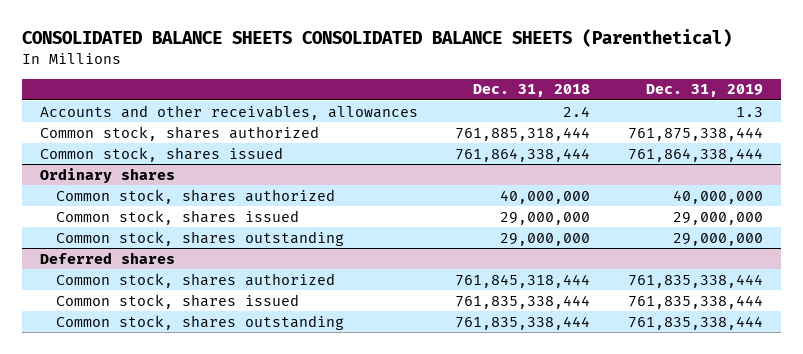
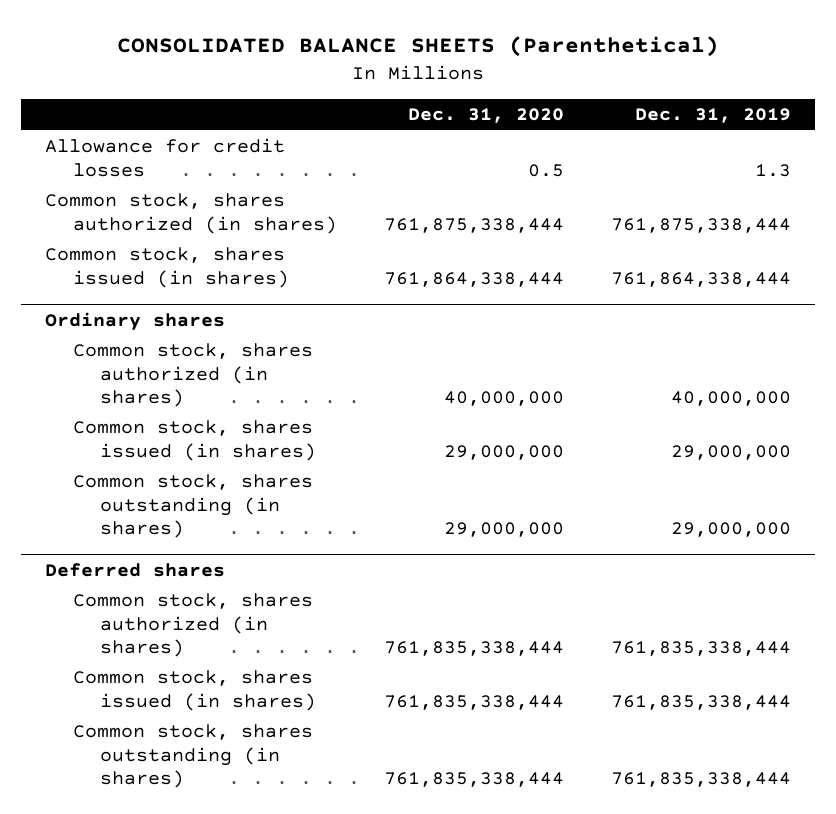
[21,29,732,48] CONSOLIDATED BALANCE SHEETS CONSOLIDATED BALANCE SHEETS (Parenthetical) -> [117,36,720,58] CONSOLIDATED BALANCE SHEETS (Parenthetical)
[473,84,591,98] Dec. 31, 2018 -> none
none -> [408,108,565,124] Dec. 31, 2020
[40,104,419,120] Accounts and other receivables, allowances -> [45,138,286,177] Allowance for credit losses
[40,125,320,141] Common stock, shares authorized -> [45,193,337,234] Common stock, shares authorized (in shares)
[40,146,284,162] Common stock, shares issued -> [45,247,289,288] Common stock, shares issued (in shares)
[55,188,335,204] Common stock, shares authorized -> [72,343,313,407] Common stock, shares authorized (in shares)
[55,209,299,225] Common stock, shares issued -> [72,420,317,461] Common stock, shares issued (in shares)
[55,230,344,246] Common stock, shares outstanding -> [72,474,313,538] Common stock, shares outstanding (in shares)
[55,272,335,288] Common stock, shares authorized -> [72,593,313,657] Common stock, shares authorized (in shares)
[55,293,299,309] Common stock, shares issued -> [72,670,317,711] Common stock, shares issued (in shares)
[55,314,344,330] Common stock, shares outstanding -> [72,724,313,788] Common stock, shares outstanding (in shares)

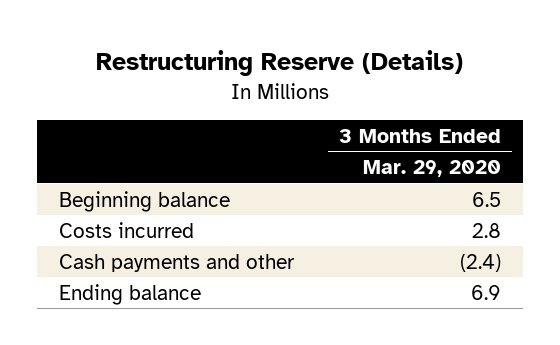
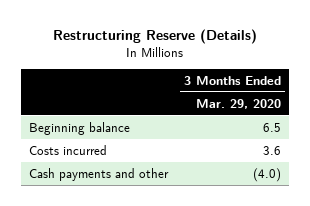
[59,283,202,305] Ending balance -> none
[471,222,501,238] 2.8 -> [263,145,282,155] 3.6
[459,253,501,272] (2.4) -> [253,167,282,182] (4.0)

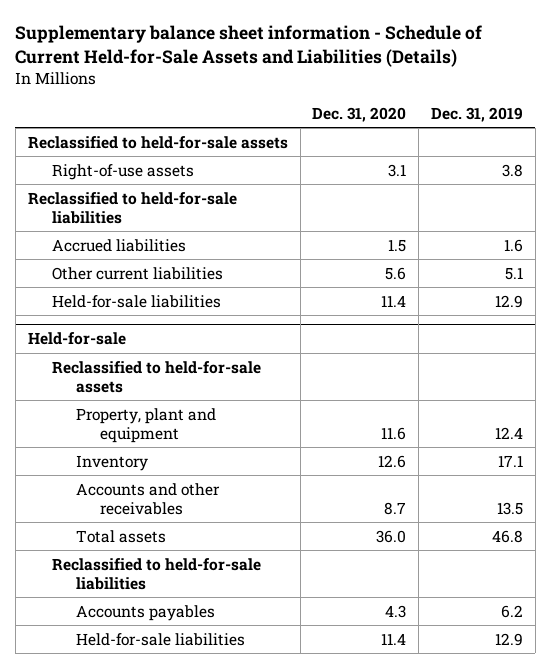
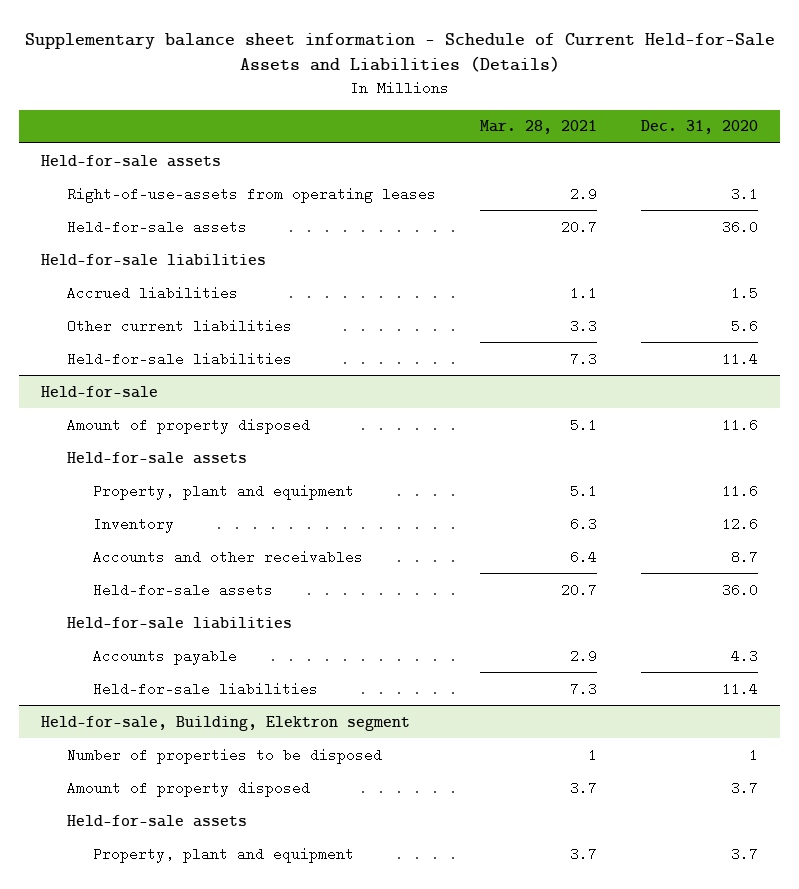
[430,106,523,122] Dec. 31, 2019 -> none
none -> [480,120,598,135] Mar. 28, 2021
[27,135,288,149] Reclassified to held-for-sale assets -> [40,154,221,167] Held-for-sale assets
[51,163,194,180] Right-of-use assets -> [66,186,436,203] Right-of-use-assets from operating leases
none -> [66,219,247,234] Held-for-sale assets
[27,191,237,224] Reclassified to held-for-sale liabilities -> [40,253,266,266] Held-for-sale liabilities
none -> [66,417,310,434] Amount of property disposed
[51,360,261,393] Reclassified to held-for-sale assets -> [66,451,247,464] Held-for-sale assets
[75,529,166,543] Total assets -> none
none -> [93,582,274,597] Held-for-sale assets
[51,557,261,590] Reclassified to held-for-sale liabilities -> [66,616,292,629] Held-for-sale liabilities
[75,604,215,621] Accounts payables -> [93,648,238,665] Accounts payable
none -> [40,715,410,731] Held-for-sale, Building, Elektron segment
none -> [66,747,382,764] Number of properties to be disposed
none -> [66,780,310,797] Amount of property disposed
none -> [66,814,247,827] Held-for-sale assets
none -> [93,846,355,863] Property, plant and equipment

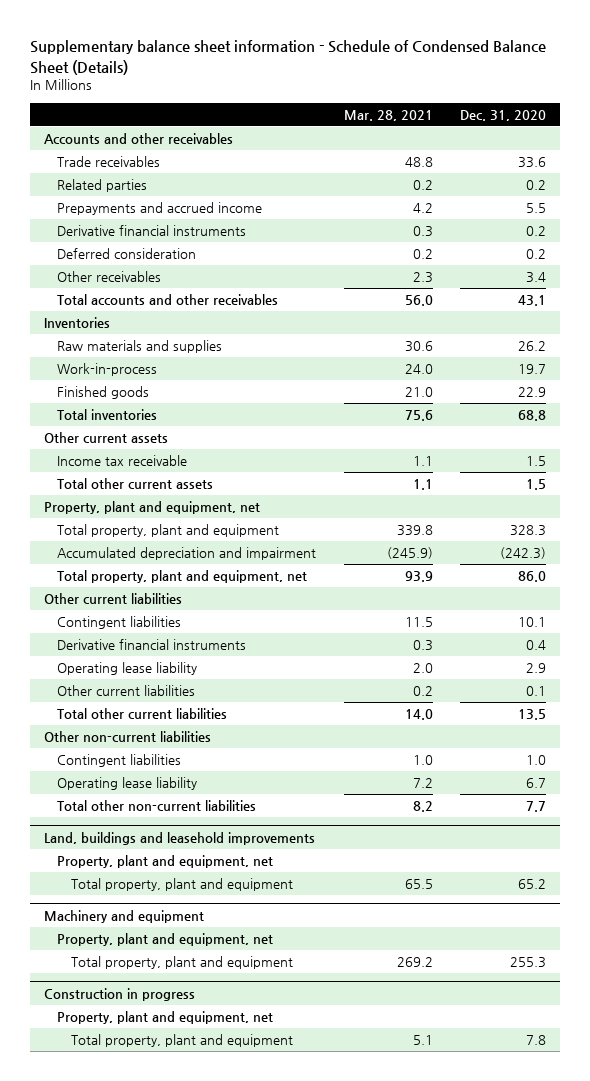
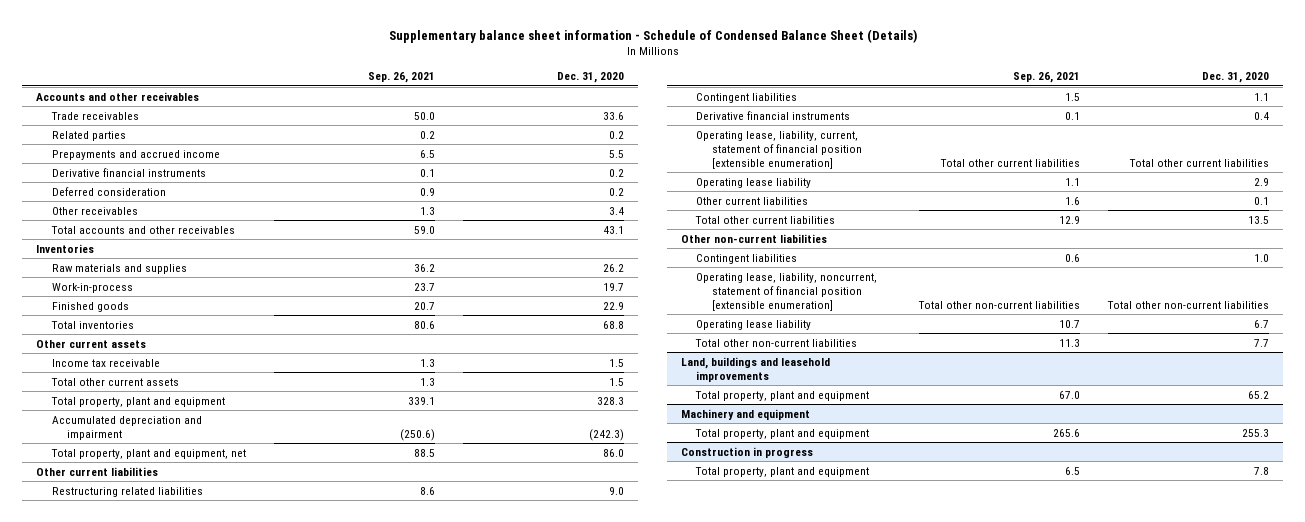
[343,109,433,121] Mar. 28, 2021 -> none
none -> [367,72,435,84] Sep. 26, 2021
[44,501,261,515] Property, plant and equipment, net -> none
none -> [51,486,203,497] Restructuring related liabilities
[518,617,547,628] 10.1 -> [1253,92,1269,101] 1.1
none -> [696,130,862,169] Operating lease, liability, current, statement of financial position [extensible enumeration]
none -> [696,272,878,311] Operating lease, liability, noncurrent, statement of financial position [extensible enumeration]
[57,855,274,869] Property, plant and equipment, net -> none
[57,933,274,947] Property, plant and equipment, net -> none
[57,1011,274,1025] Property, plant and equipment, net -> none

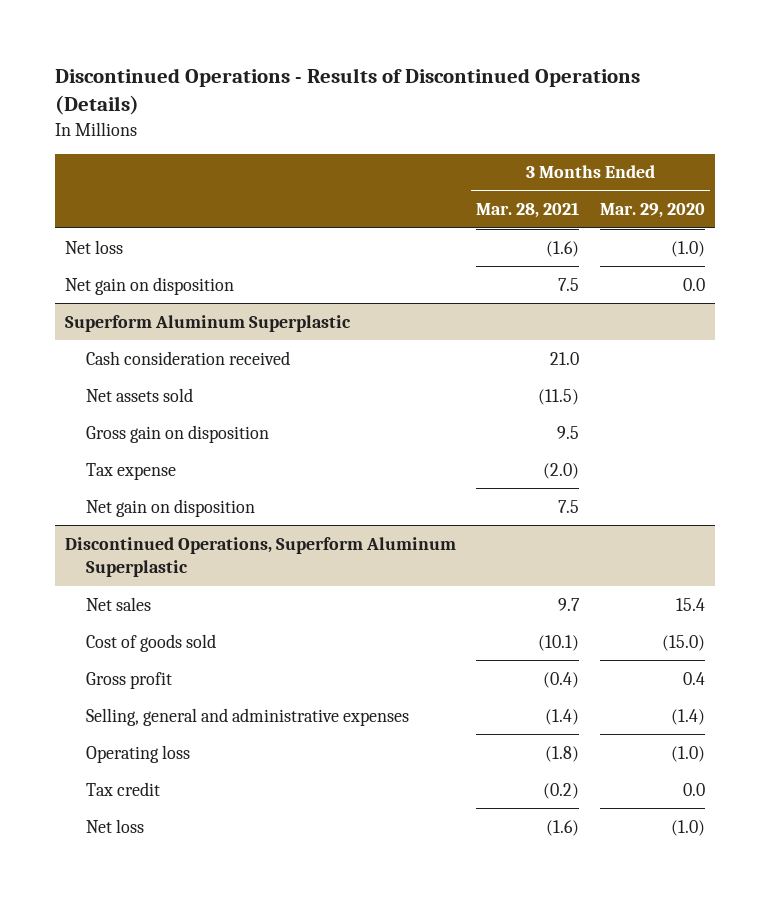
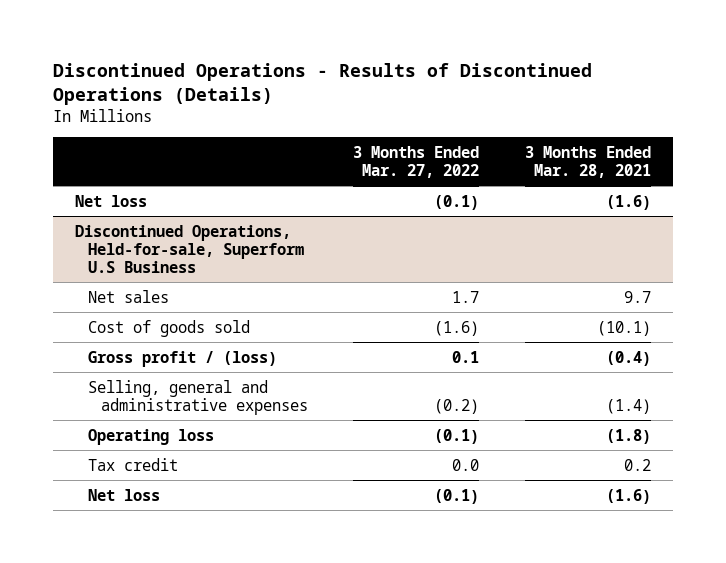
[599,203,705,219] Mar. 29, 2020 -> none
none -> [353,145,480,178] 3 Months Ended Mar. 27, 2022
[64,276,234,295] Net gain on disposition -> none
[64,314,351,332] Superform Aluminum Superplastic -> none
[86,350,291,365] Cash consideration received -> none
[86,387,194,402] Net assets sold -> none
[86,424,270,443] Gross gain on disposition -> none
[86,462,177,480] Tax expense -> none
[86,498,256,517] Net gain on disposition -> none
[64,536,456,578] Discontinued Operations, Superform Aluminum Superplastic -> none
none -> [75,224,305,273] Discontinued Operations, Held-for-sale, Superform U.S Business
[86,671,173,689] Gross profit -> [88,350,278,367] Gross profit / (loss)
[543,782,580,799] (0.2) -> [623,458,651,471] 0.2

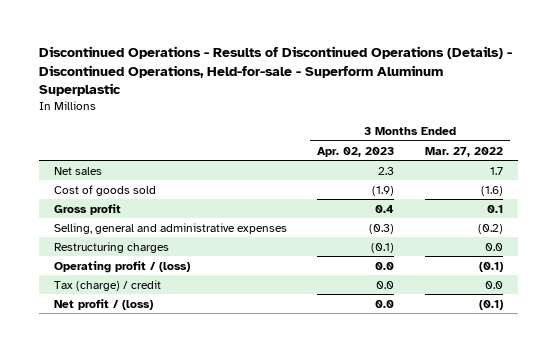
[52,62,592,105] Discontinued Operations - Results of Discontinued Operations (Details) -> [39,46,513,97] Discontinued Operations - Results of Discontinued Operations (Details) - Discontinued Operations, Held-for-sale - Superform Aluminum Superplastic
[524,145,651,178] 3 Months Ended Mar. 28, 2021 -> none
none -> [317,146,395,157] Apr. 02, 2023
[75,194,148,207] Net loss -> none
[75,224,305,273] Discontinued Operations, Held-for-sale, Superform U.S Business -> none
[88,350,278,367] Gross profit / (loss) -> [54,203,122,215] Gross profit
none -> [54,241,170,253] Restructuring charges
[88,428,215,445] Operating loss -> [54,260,191,273] Operating profit / (loss)
[88,457,179,471] Tax credit -> [54,279,162,291] Tax (charge) / credit
[88,488,161,501] Net loss -> [54,298,154,310] Net profit / (loss)

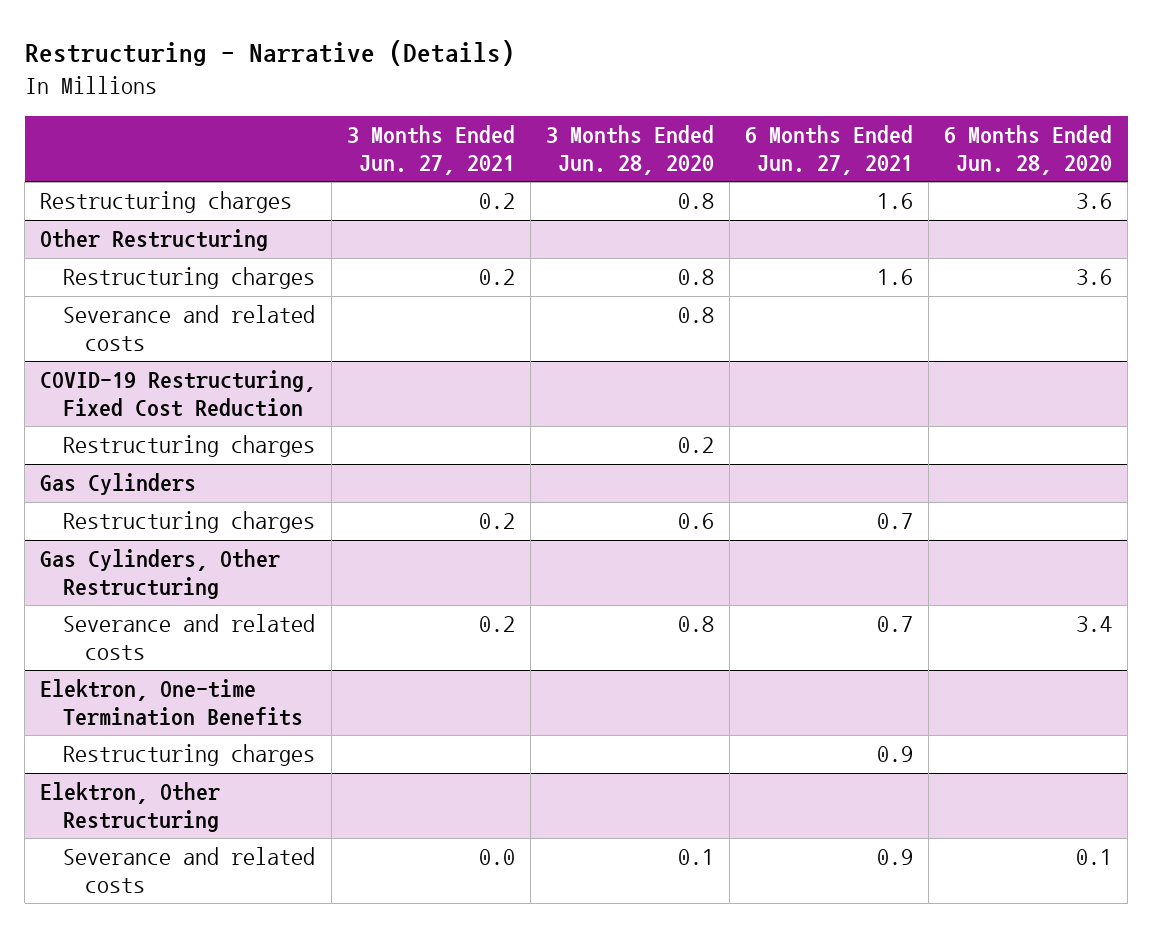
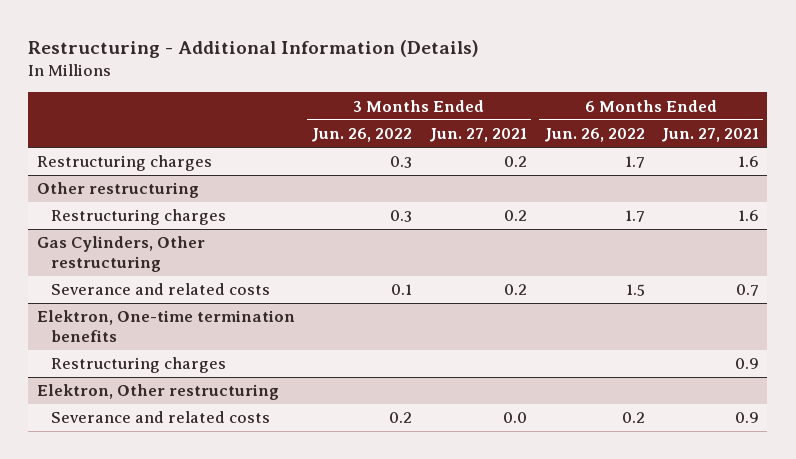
[24,40,515,67] Restructuring - Narrative (Details) -> [28,39,480,58] Restructuring - Additional Information (Details)
[546,125,715,175] 3 Months Ended Jun. 28, 2020 -> none
[944,125,1113,175] 6 Months Ended Jun. 28, 2020 -> none
none -> [311,127,413,142] Jun. 26, 2022
none -> [543,127,645,142] Jun. 26, 2022
[40,229,269,252] Other Restructuring -> [36,182,199,199] Other restructuring
[62,305,315,351] Severance and related costs -> none
[40,370,317,417] COVID-19 Restructuring, Fixed Cost Reduction -> none
[62,435,315,458] Restructuring charges -> none
[40,473,197,496] Gas Cylinders -> none
[62,511,315,534] Restructuring charges -> none
[40,549,281,599] Gas Cylinders, Other Restructuring -> [36,236,205,273] Gas Cylinders, Other restructuring
[40,679,303,726] Elektron, One-time Termination Benefits -> [36,310,295,343] Elektron, One-time termination benefits
[40,782,221,832] Elektron, Other Restructuring -> [36,384,279,401] Elektron, Other restructuring

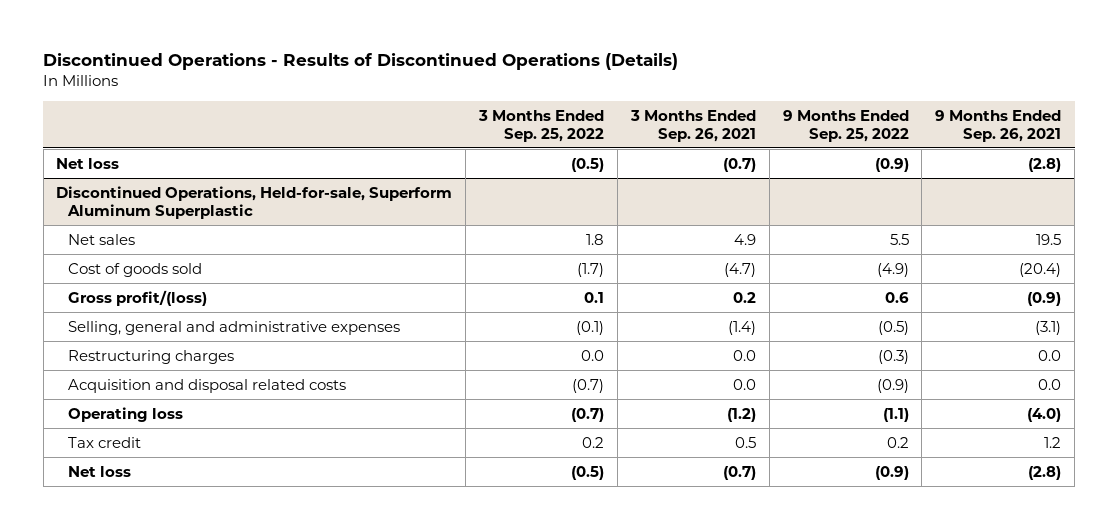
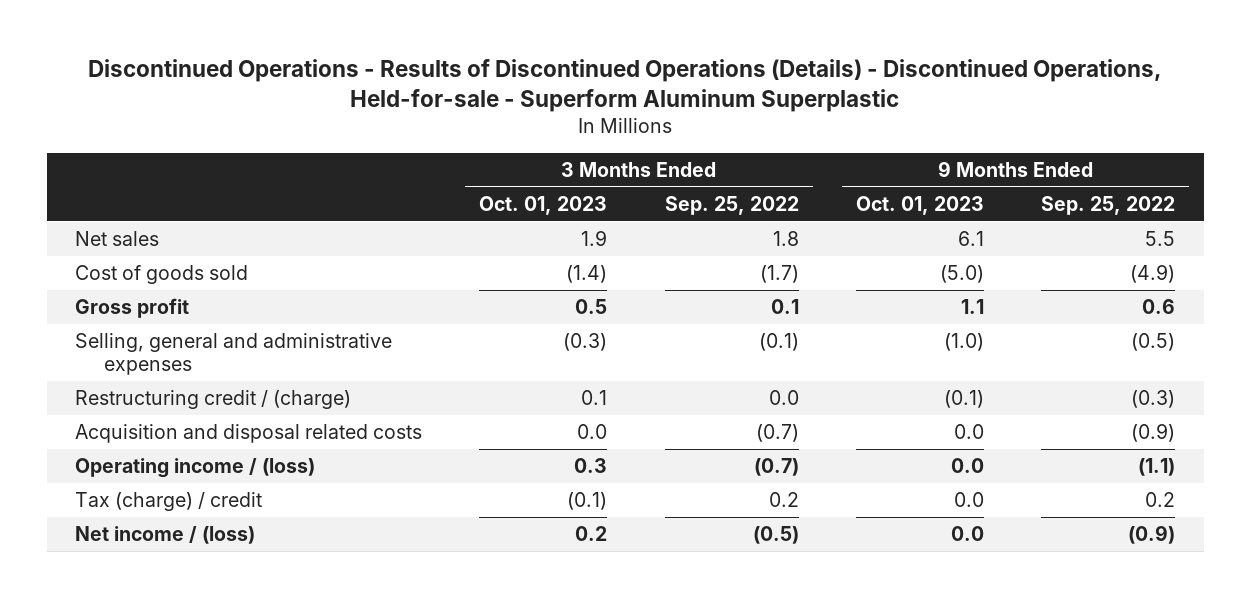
[43,53,679,71] Discontinued Operations - Results of Discontinued Operations (Details) -> [88,58,1163,113] Discontinued Operations - Results of Discontinued Operations (Details) - Discontinued Operations, Held-for-sale - Superform Aluminum Superplastic
[629,109,756,142] 3 Months Ended Sep. 26, 2021 -> none
[935,109,1062,142] 9 Months Ended Sep. 26, 2021 -> none
none -> [479,195,608,215] Oct. 01, 2023
none -> [855,195,984,215] Oct. 01, 2023
[56,157,120,169] Net loss -> none
[56,185,453,219] Discontinued Operations, Held-for-sale, Superform Aluminum Superplastic -> none
[67,289,207,306] Gross profit/(loss) -> [75,298,190,319] Gross profit
[67,349,234,364] Restructuring charges -> none
none -> [75,390,352,410] Restructuring credit / (charge)
[67,406,183,422] Operating loss -> [75,458,316,479] Operating income / (loss)
[67,436,141,448] Tax credit -> [75,492,263,512] Tax (charge) / credit
[67,465,131,477] Net loss -> [75,526,256,545] Net income / (loss)

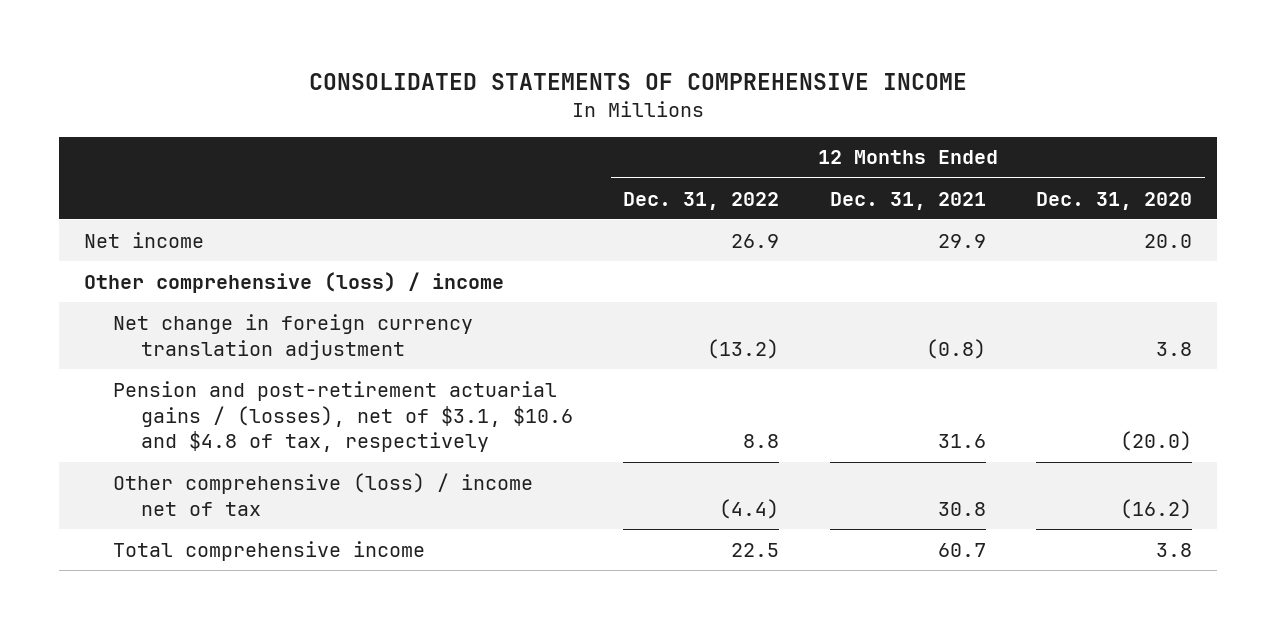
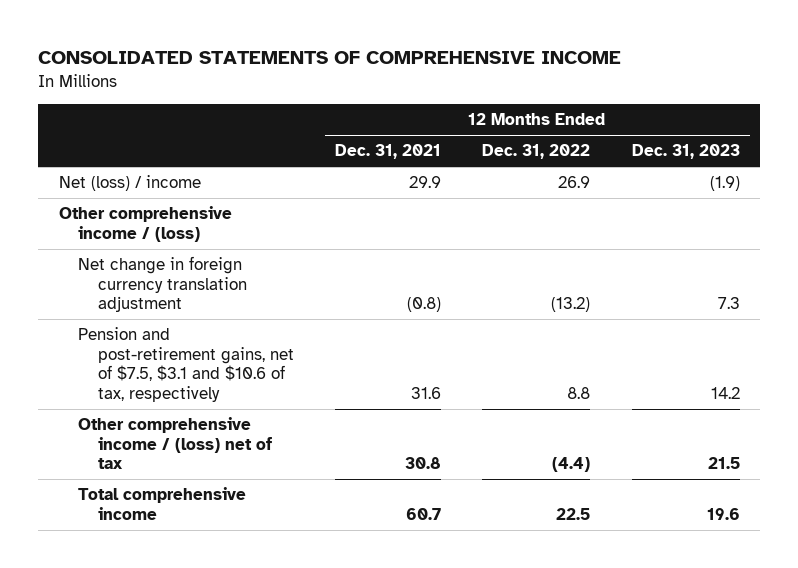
[1036,191,1193,210] Dec. 31, 2020 -> none
none -> [631,144,740,160] Dec. 31, 2023
[84,231,205,248] Net income -> [58,175,201,192] Net (loss) / income
[84,271,505,293] Other comprehensive (loss) / income -> [58,206,232,242] Other comprehensive income / (loss)
[112,380,574,453] Pension and post-retirement actuarial gains / (losses), net of $3.1, $10.6 and $4.8 of tax, respectively -> [78,327,294,402] Pension and post-retirement gains, net of $7.5, $3.1 and $10.6 of tax, respectively
[112,472,533,516] Other comprehensive (loss) / income net of tax -> [78,417,272,470] Other comprehensive income / (loss) net of tax

